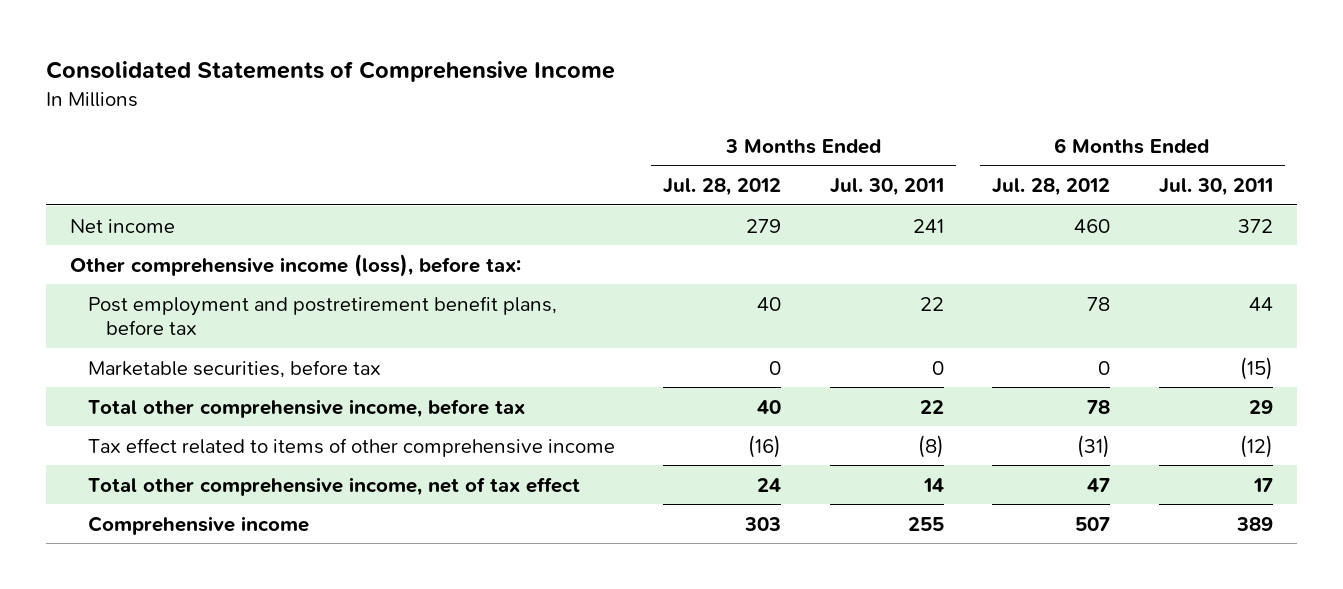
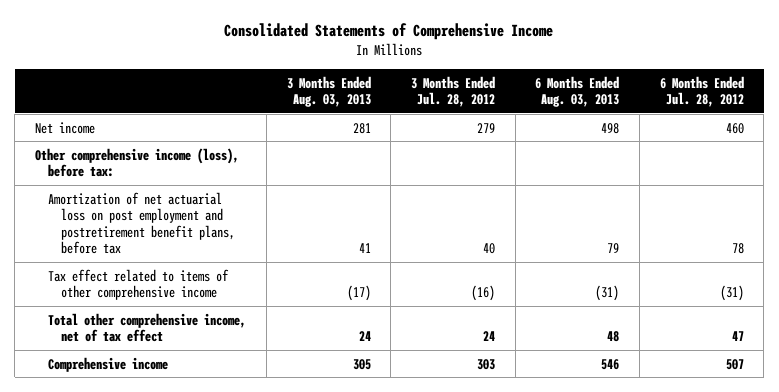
[829,178,944,197] Jul. 30, 2011 -> none
[1158,178,1273,197] Jul. 30, 2011 -> none
none -> [286,75,371,108] 3 Months Ended Aug. 03, 2013
none -> [535,75,620,108] 6 Months Ended Aug. 03, 2013
[88,359,382,378] Marketable securities, before tax -> none
[88,398,526,418] Total other comprehensive income, before tax -> none
[88,295,558,336] Post employment and postretirement benefit plans, before tax -> [48,191,236,255] Amortization of net actuarial loss on post employment and postretirement benefit plans, before tax

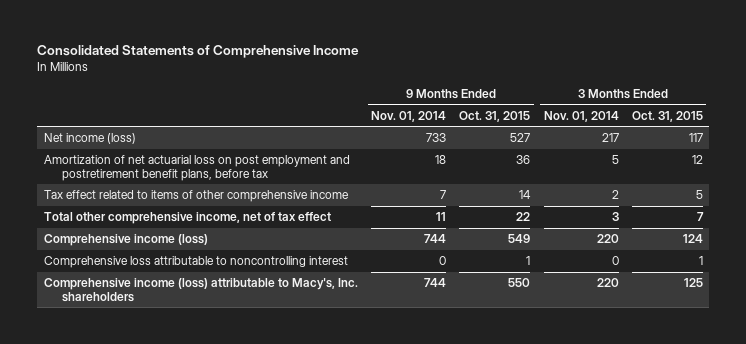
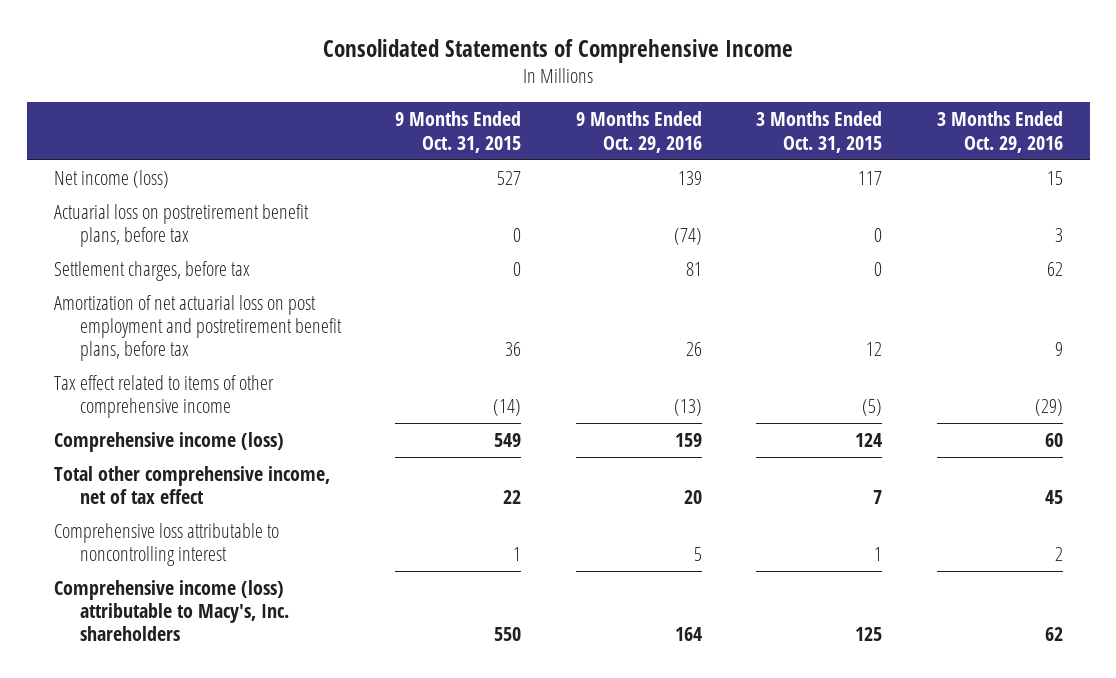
[370,110,446,122] Nov. 01, 2014 -> none
[543,110,619,122] Nov. 01, 2014 -> none
none -> [575,111,702,153] 9 Months Ended Oct. 29, 2016
none -> [936,111,1063,153] 3 Months Ended Oct. 29, 2016
none -> [53,203,309,248] Actuarial loss on postretirement benefit plans, before tax
none -> [53,260,250,281] Settlement charges, before tax
[519,190,532,200] 14 -> [493,399,522,417] (14)
[695,190,703,200] 5 -> [862,399,883,417] (5)
[43,212,331,225] Total other comprehensive income, net of tax effect -> [53,465,330,505] Total other comprehensive income, net of tax effect

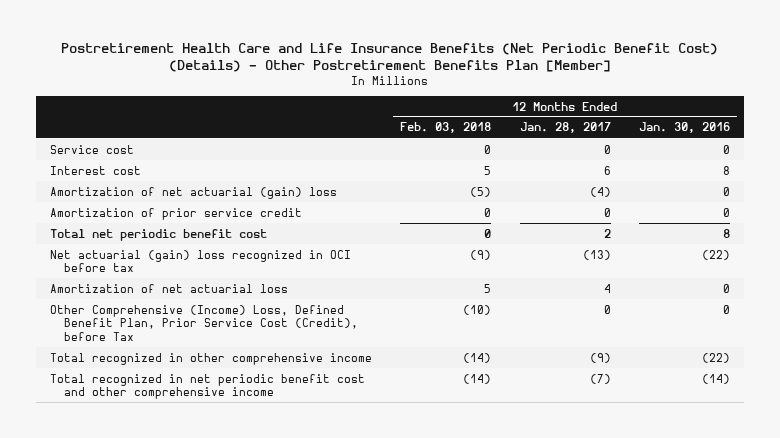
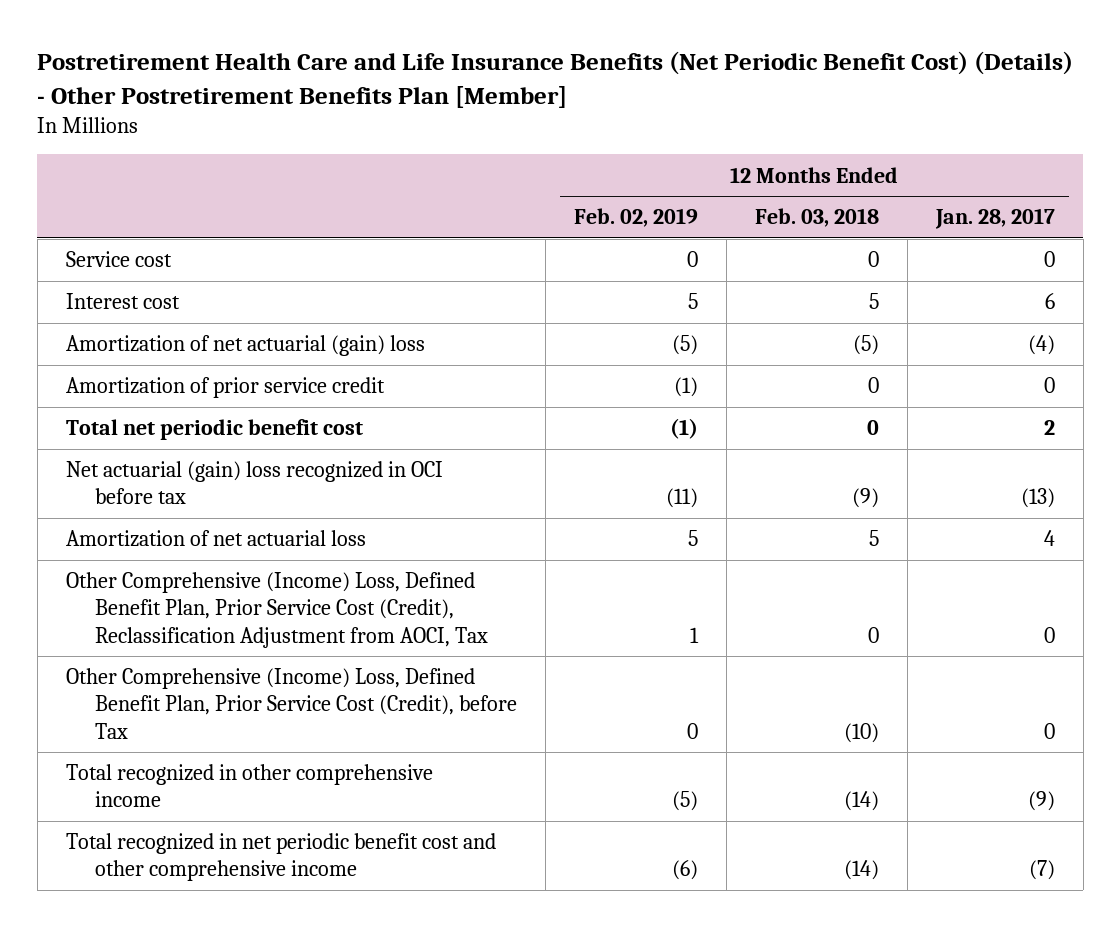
[638,122,730,134] Jan. 30, 2016 -> none
none -> [573,208,698,228] Feb. 02, 2019
none -> [65,572,489,648] Other Comprehensive (Income) Loss, Defined Benefit Plan, Prior Service Cost (Credit), Reclassification Adjustment from AOCI, Tax

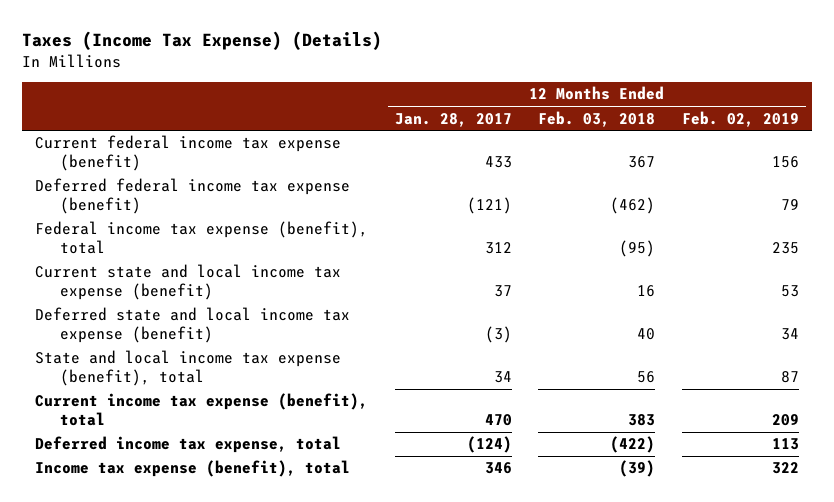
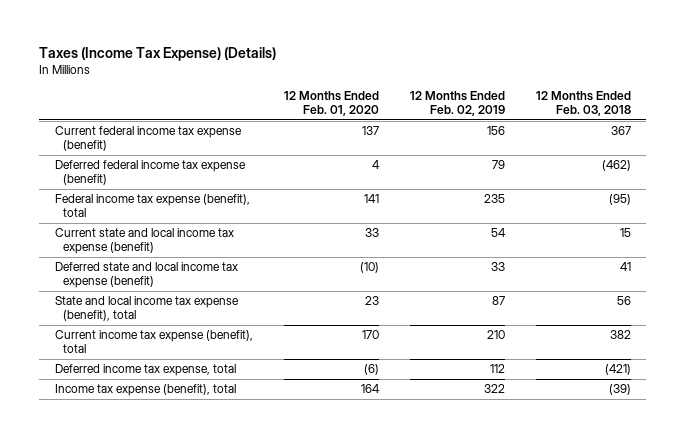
[394,112,512,127] Jan. 28, 2017 -> none
none -> [283,91,379,117] 12 Months Ended Feb. 01, 2020
[637,285,656,298] 16 -> [619,228,631,238] 15
[780,285,799,298] 53 -> [490,228,506,238] 54
[637,328,656,341] 40 -> [619,262,631,272] 41
[780,328,799,341] 34 -> [490,262,505,272] 33
[628,414,656,427] 383 -> [609,330,631,340] 382
[771,414,799,427] 209 -> [486,330,505,340] 210
[610,436,656,454] (422) -> [604,364,631,376] (421)
[771,438,799,451] 113 -> [489,364,505,374] 112

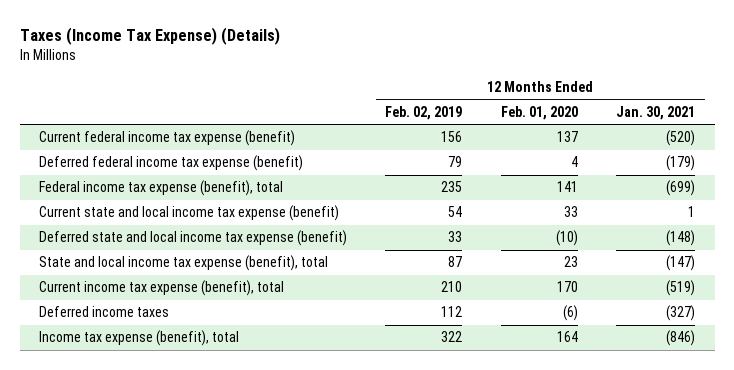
[535,91,631,117] 12 Months Ended Feb. 03, 2018 -> none
none -> [616,105,696,120] Jan. 30, 2021
[54,364,236,377] Deferred income tax expense, total -> [38,306,169,318] Deferred income taxes

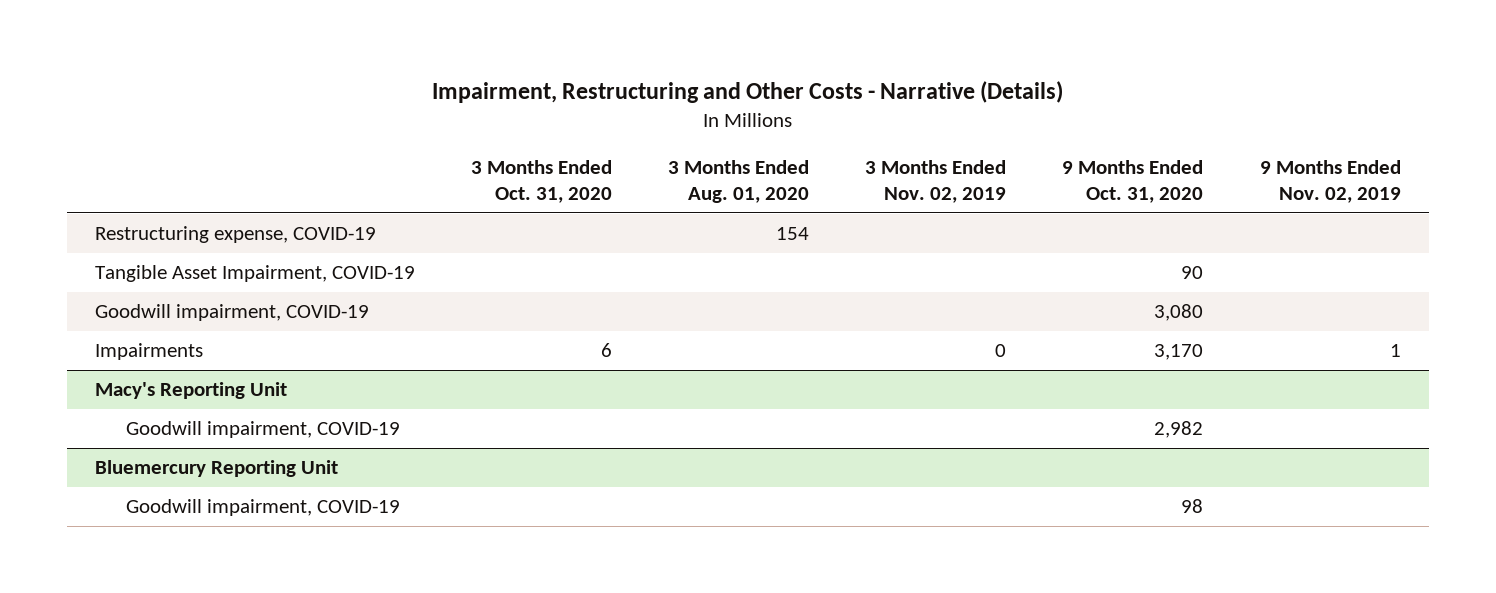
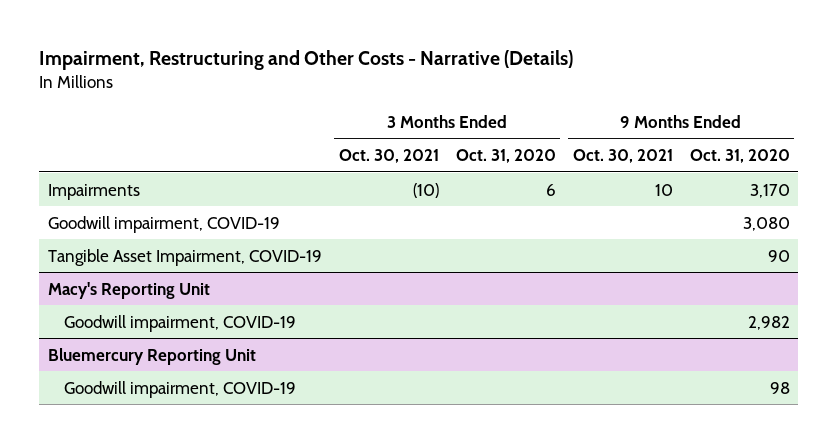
[668,159,810,204] 3 Months Ended Aug. 01, 2020 -> none
[865,159,1007,204] 3 Months Ended Nov. 02, 2019 -> none
[1259,159,1401,204] 9 Months Ended Nov. 02, 2019 -> none
none -> [338,149,439,164] Oct. 30, 2021
none -> [572,149,673,164] Oct. 30, 2021
[95,226,377,244] Restructuring expense, COVID-19 -> none
[95,304,370,322] Goodwill impairment, COVID-19 -> [47,215,280,233] Goodwill impairment, COVID-19
[95,265,416,283] Tangible Asset Impairment, COVID-19 -> [47,248,322,266] Tangible Asset Impairment, COVID-19

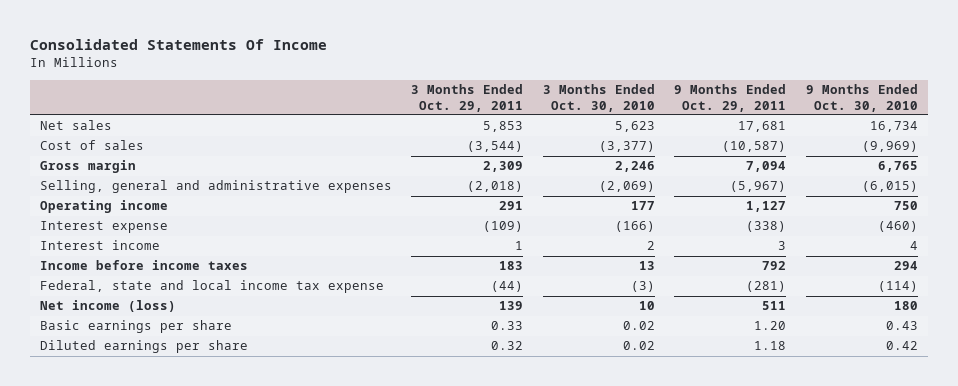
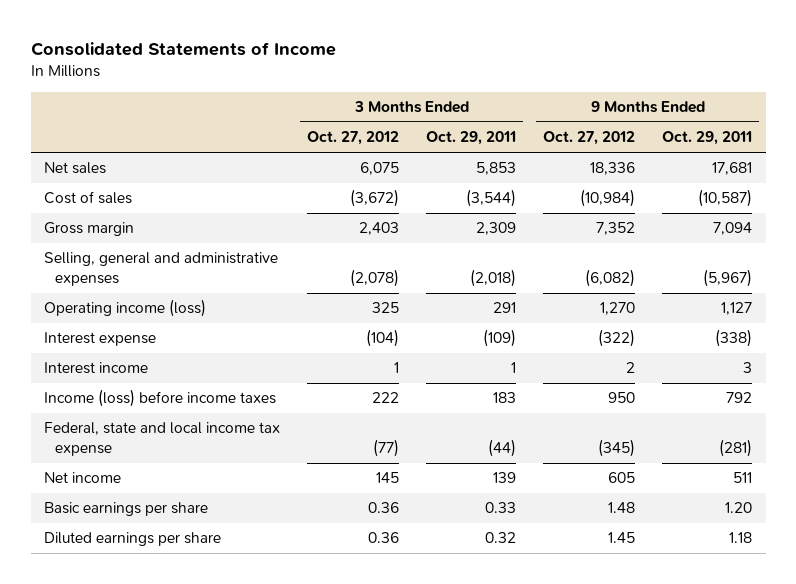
[30,38,328,50] Consolidated Statements Of Income -> [30,41,336,56] Consolidated Statements of Income
[542,84,655,112] 3 Months Ended Oct. 30, 2010 -> none
[806,84,919,112] 9 Months Ended Oct. 30, 2010 -> none
none -> [307,131,400,146] Oct. 27, 2012
none -> [543,131,636,146] Oct. 27, 2012
[39,200,168,214] Operating income -> [44,299,207,318] Operating income (loss)
[39,260,248,271] Income before income taxes -> [44,389,277,408] Income (loss) before income taxes
[39,300,176,313] Net income (loss) -> [44,472,122,484] Net income

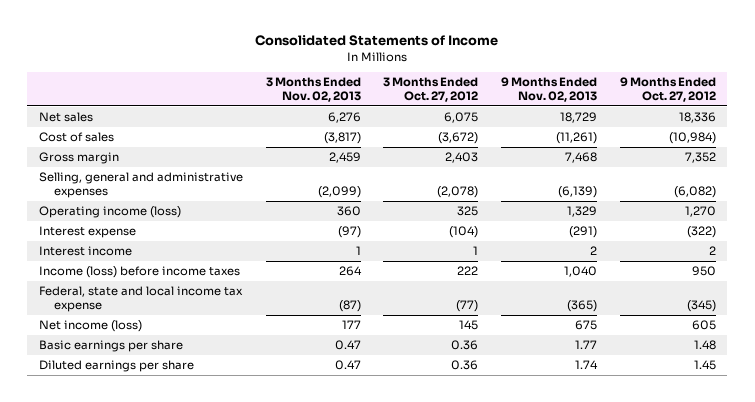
[426,131,517,146] Oct. 29, 2011 -> none
[662,131,753,146] Oct. 29, 2011 -> none
none -> [265,76,361,103] 3 Months Ended Nov. 02, 2013
none -> [501,76,598,103] 9 Months Ended Nov. 02, 2013
[44,472,122,484] Net income -> [38,320,142,333] Net income (loss)

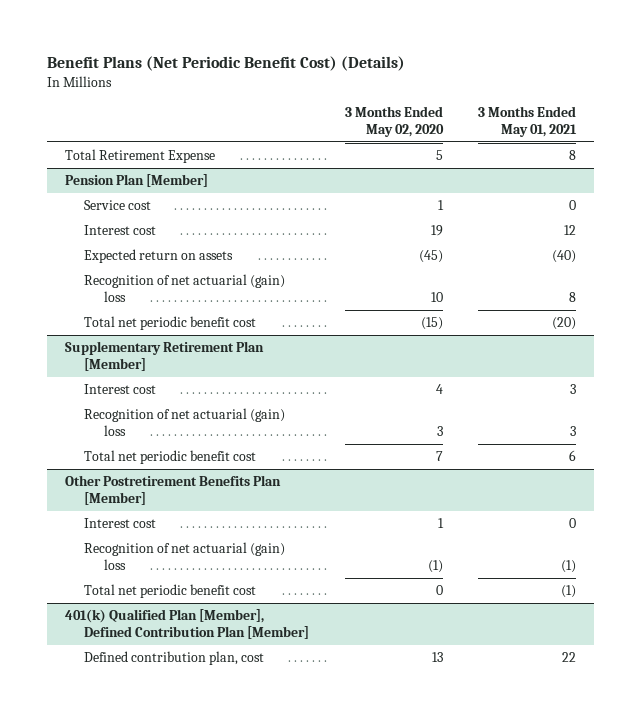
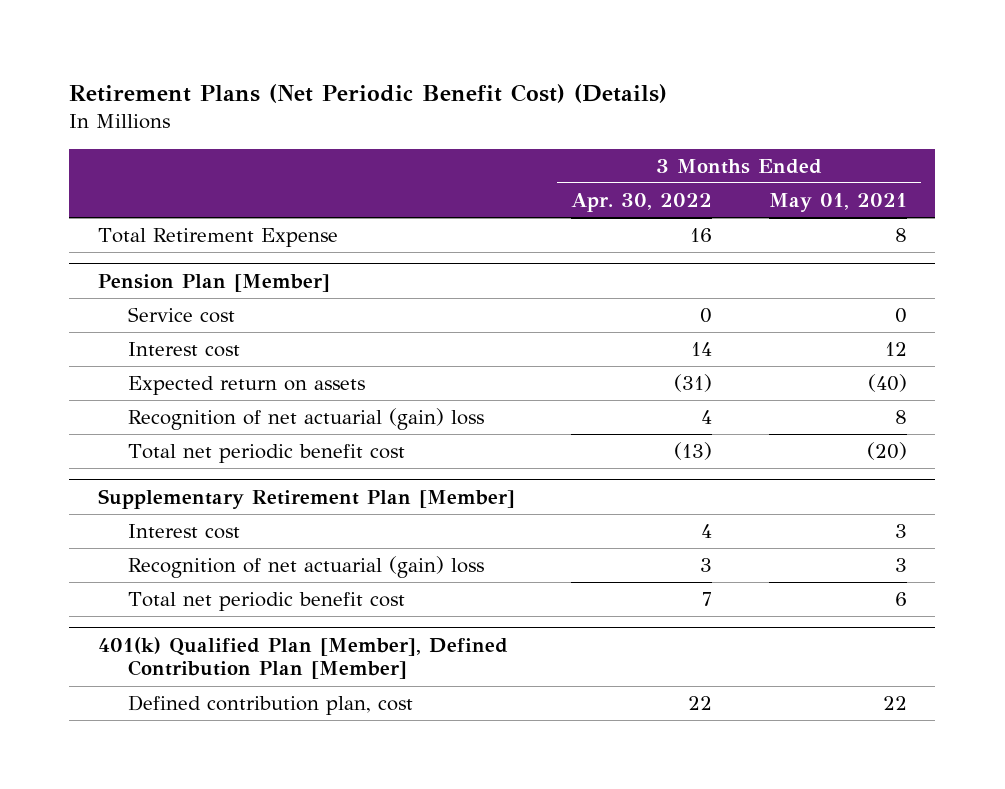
[46,56,405,72] Benefit Plans (Net Periodic Benefit Cost) (Details) -> [69,84,668,104] Retirement Plans (Net Periodic Benefit Cost) (Details)
[344,106,444,137] 3 Months Ended May 02, 2020 -> none
none -> [571,192,713,212] Apr. 30, 2022
[64,475,281,505] Other Postretirement Benefits Plan [Member] -> none
[84,518,157,529] Interest cost -> none
[84,542,286,570] Recognition of net actuarial (gain) loss -> none
[84,584,257,599] Total net periodic benefit cost -> none

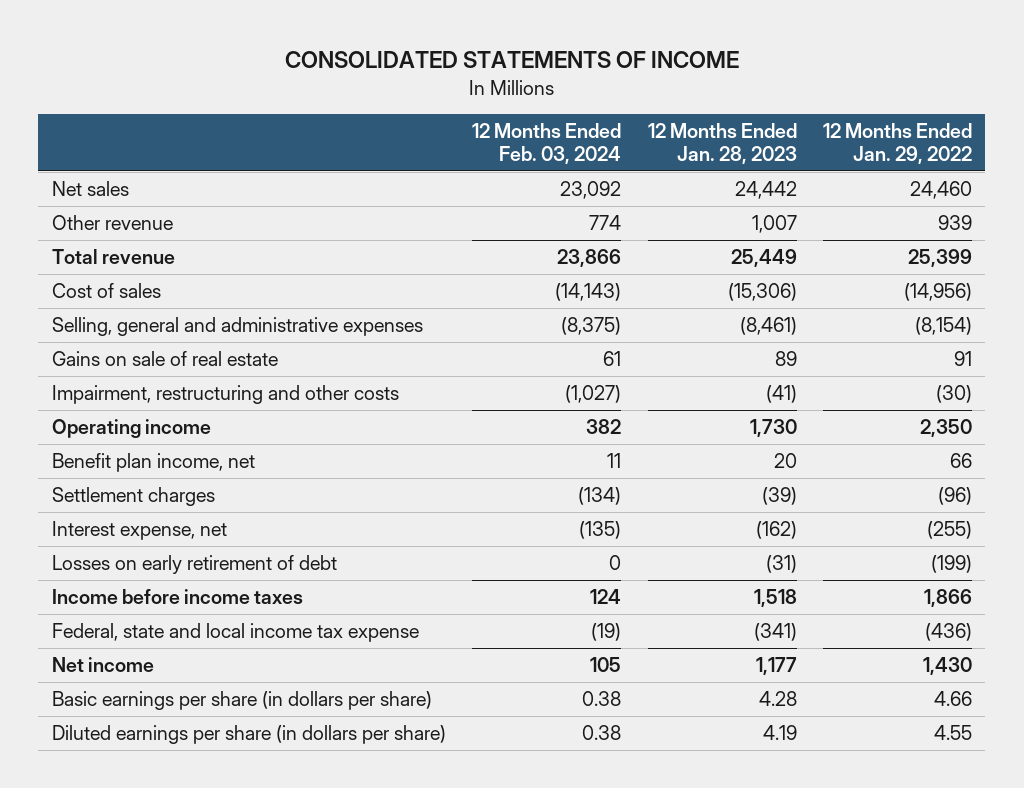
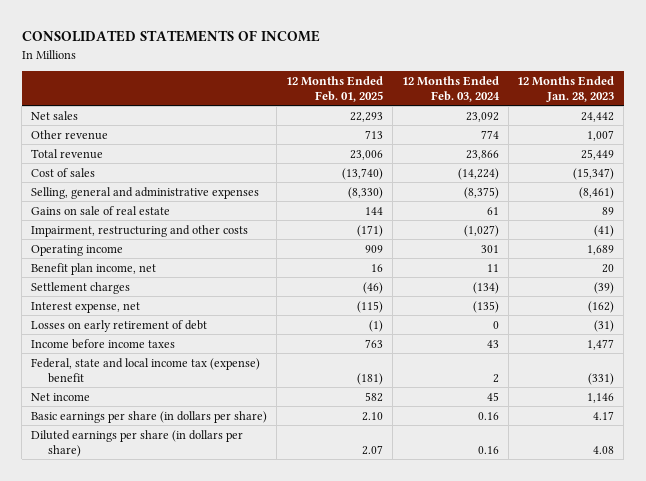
[823,123,973,164] 12 Months Ended Jan. 29, 2022 -> none
none -> [285,75,383,102] 12 Months Ended Feb. 01, 2025
[555,283,622,302] (14,143) -> [457,167,499,180] (14,224)
[727,283,797,302] (15,306) -> [573,167,615,180] (15,347)
[586,419,622,435] 382 -> [480,244,499,253] 301
[749,419,797,438] 1,730 -> [587,244,615,255] 1,689
[590,589,622,605] 124 -> [486,339,499,348] 43
[753,589,797,608] 1,518 -> [587,338,615,350] 1,477
[51,623,419,643] Federal, state and local income tax expense -> [31,357,261,383] Federal, state and local income tax (expense) benefit
[591,623,622,642] (19) -> [492,373,499,383] 2
[753,623,797,642] (341) -> [588,372,615,385] (331)
[590,657,622,673] 105 -> [486,391,499,401] 45
[755,657,797,676] 1,177 -> [587,392,615,403] 1,146
[582,691,622,707] 0.38 -> [477,411,499,420] 0.16
[758,691,797,707] 4.28 -> [593,410,615,420] 4.17
[582,725,622,741] 0.38 -> [477,445,499,454] 0.16
[762,725,797,741] 4.19 -> [593,445,615,454] 4.08

